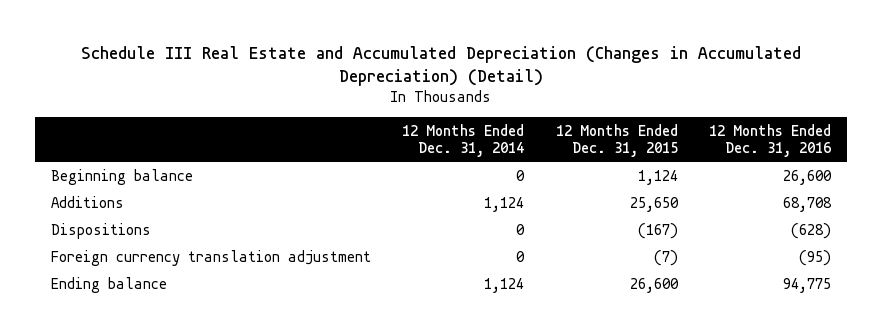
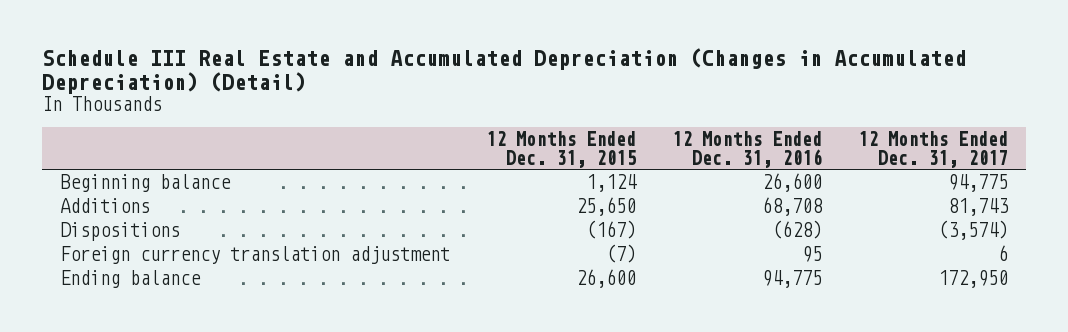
[402,123,525,157] 12 Months Ended Dec. 31, 2014 -> none
none -> [857,130,1008,168] 12 Months Ended Dec. 31, 2017
[798,249,831,266] (95) -> [801,246,822,263] 95

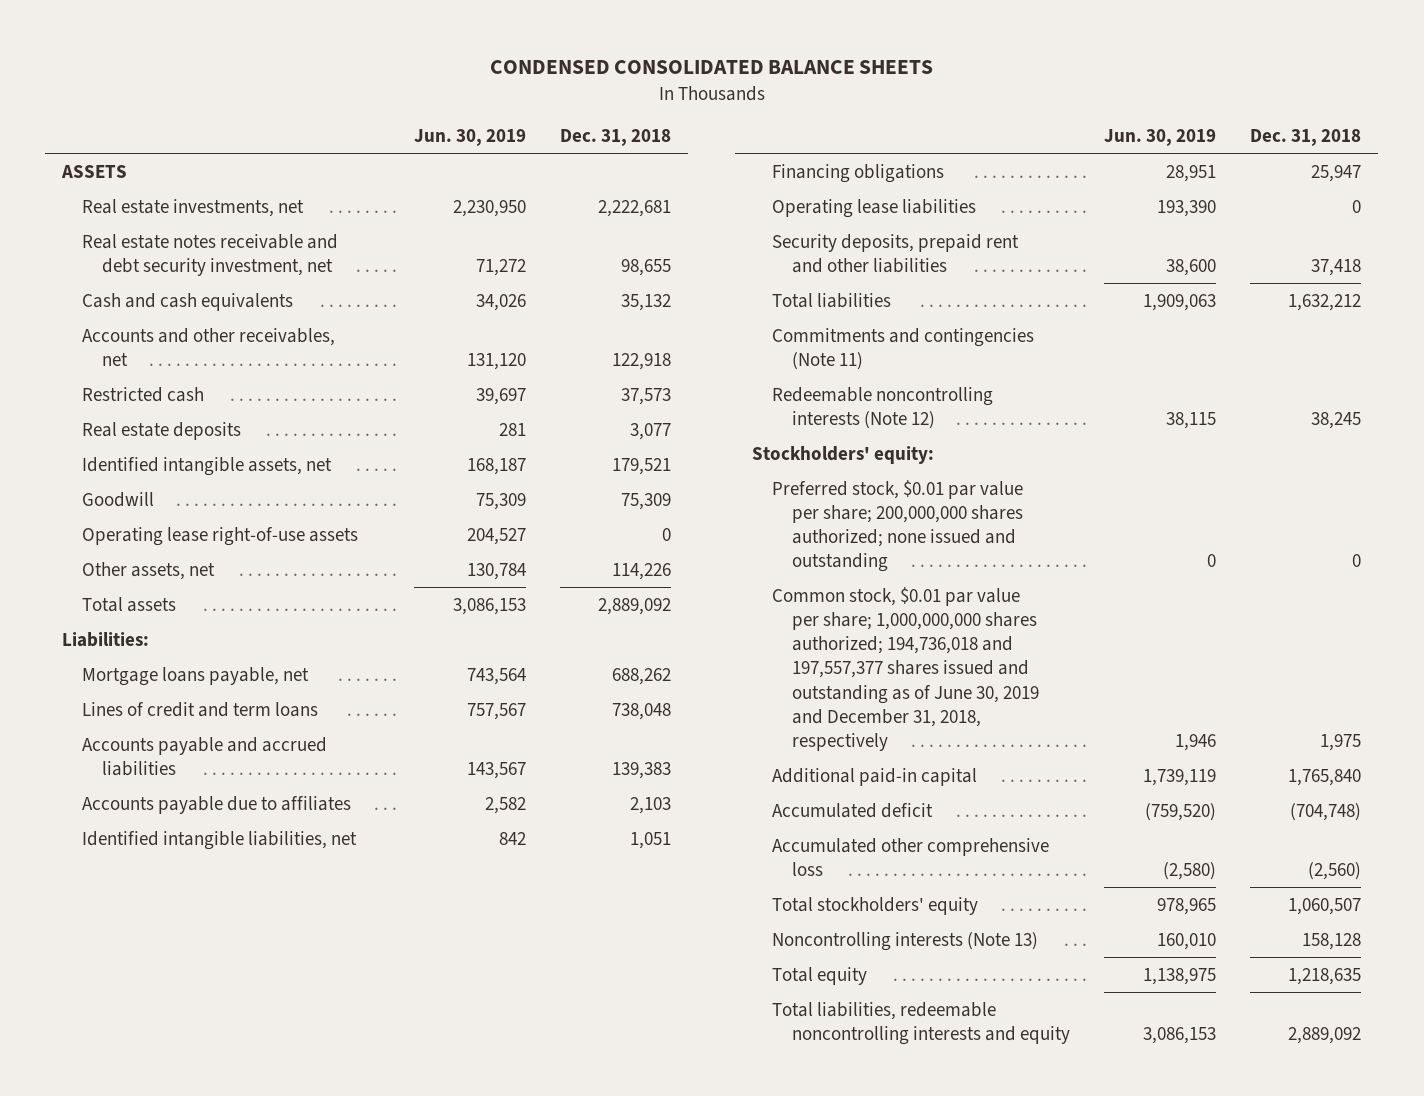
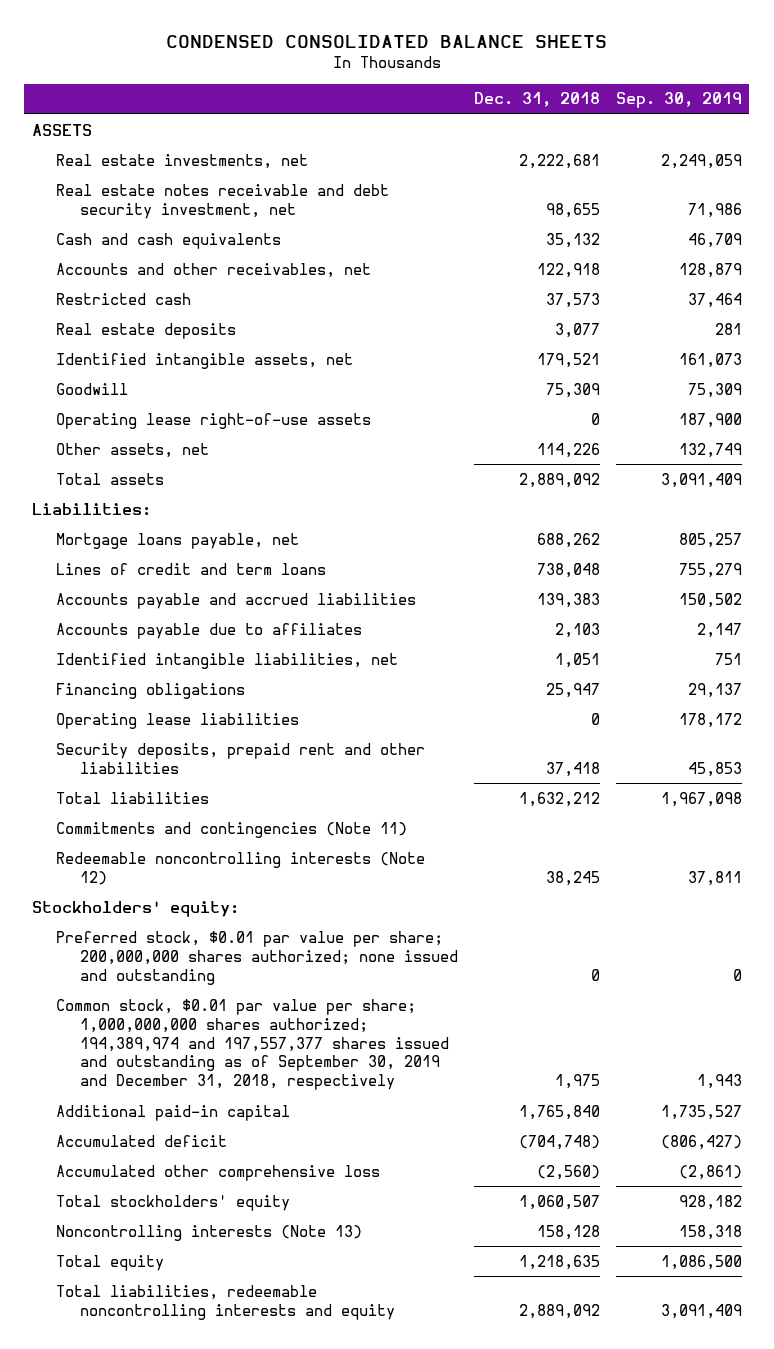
[413,129,526,147] Jun. 30, 2019 -> none
none -> [615,92,742,109] Sep. 30, 2019
[772,586,1039,752] Common stock, $0.01 par value per share; 1,000,000,000 shares authorized; 194,736,018 and 197,557,377 shares issued and outstanding as of June 30, 2019 and December 31, 2018, respectively -> [56,998,449,1091] Common stock, $0.01 par value per share; 1,000,000,000 shares authorized; 194,389,974 and 197,557,377 shares issued and outstanding as of September 30, 2019 and December 31, 2018, respectively

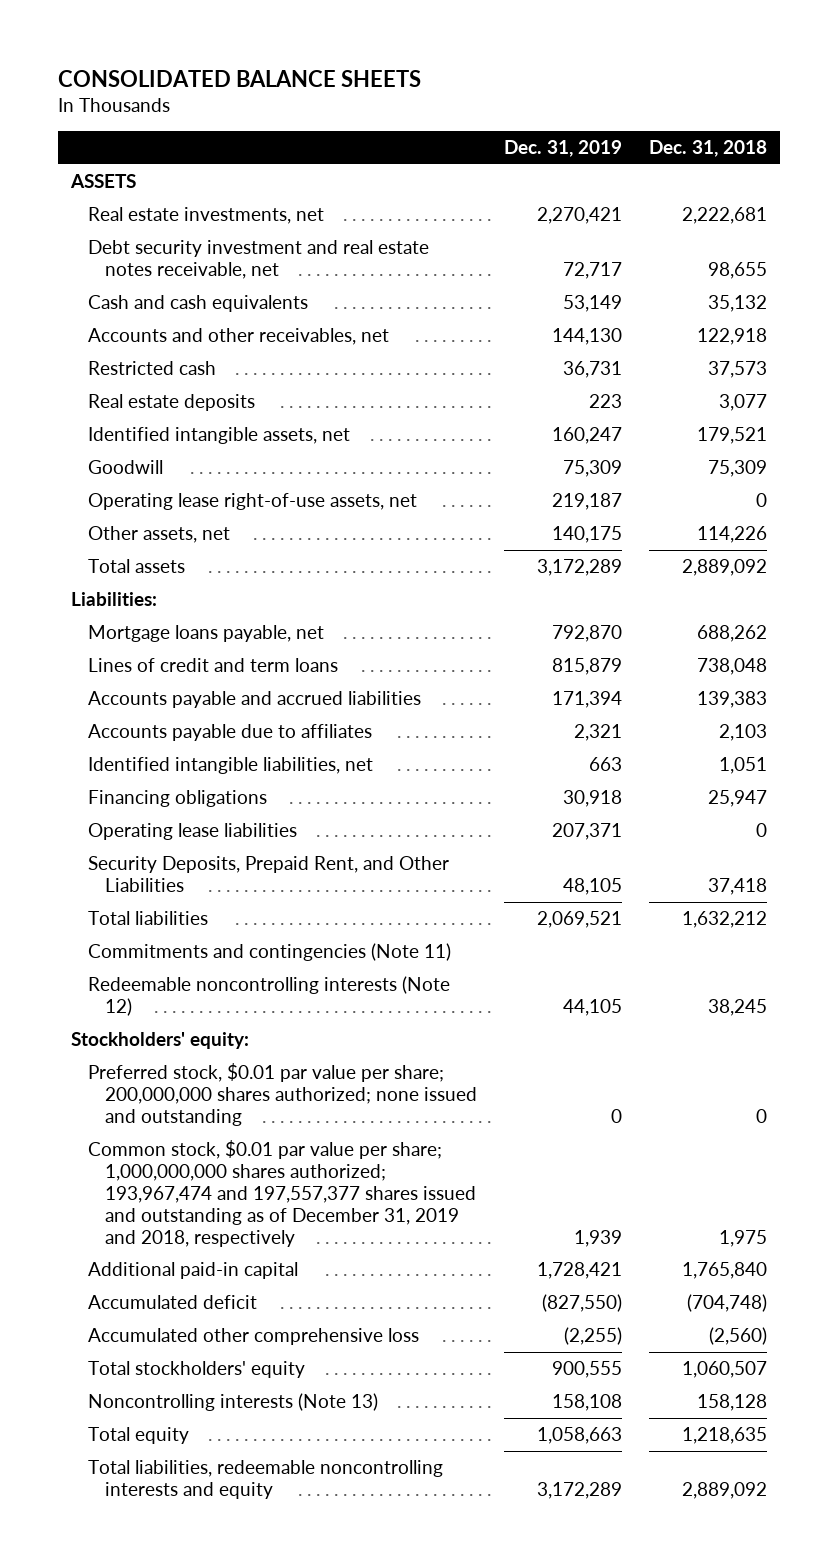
[165,34,607,48] CONDENSED CONSOLIDATED BALANCE SHEETS -> [57,69,421,87] CONSOLIDATED BALANCE SHEETS
[615,92,742,109] Sep. 30, 2019 -> none
none -> [504,139,623,157] Dec. 31, 2019
[56,183,390,219] Real estate notes receivable and debt security investment, net -> [88,240,430,280] Debt security investment and real estate notes receivable, net
[56,412,372,429] Operating lease right-of-use assets -> [88,493,418,511] Operating lease right-of-use assets, net
[56,742,426,774] Security deposits, prepaid rent and other liabilities -> [88,856,450,893] Security Deposits, Prepaid Rent, and Other Liabilities
[56,998,449,1091] Common stock, $0.01 par value per share; 1,000,000,000 shares authorized; 194,389,974 and 197,557,377 shares issued and outstanding as of September 30, 2019 and December 31, 2018, respectively -> [88,1140,477,1247] Common stock, $0.01 par value per share; 1,000,000,000 shares authorized; 193,967,474 and 197,557,377 shares issued and outstanding as of December 31, 2019 and 2018, respectively

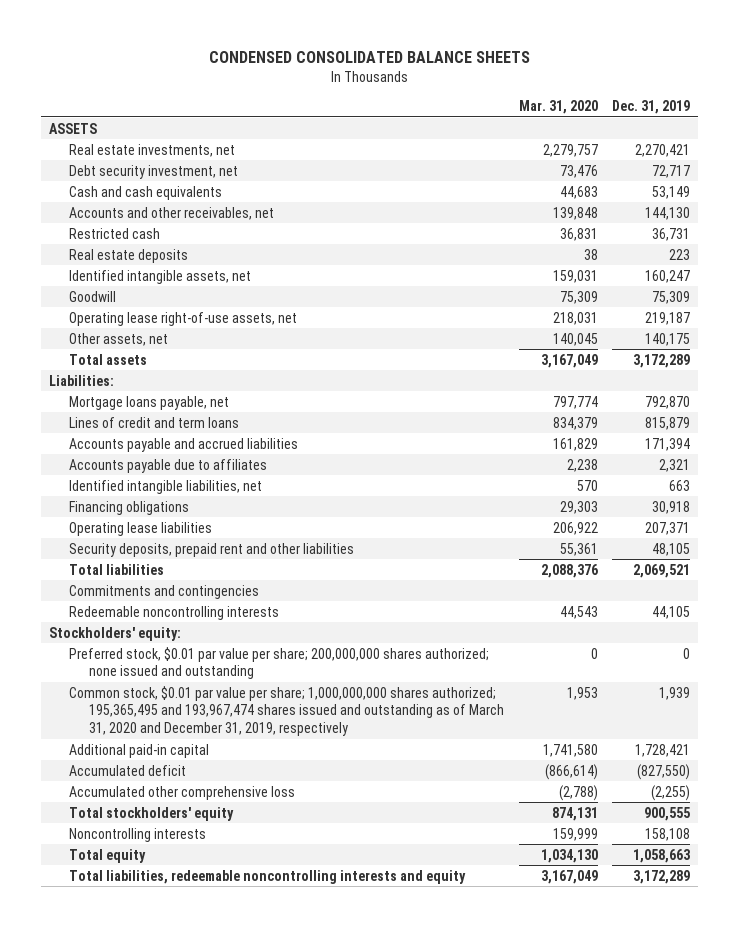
[57,69,421,87] CONSOLIDATED BALANCE SHEETS -> [208,51,530,64] CONDENSED CONSOLIDATED BALANCE SHEETS
[648,139,767,157] Dec. 31, 2018 -> none
none -> [518,100,598,115] Mar. 31, 2020
[88,240,430,280] Debt security investment and real estate notes receivable, net -> [69,164,239,179] Debt security investment, net
[88,856,450,893] Security Deposits, Prepaid Rent, and Other Liabilities -> [69,542,355,557] Security deposits, prepaid rent and other liabilities
[88,943,452,962] Commitments and contingencies (Note 11) -> [69,584,260,599] Commitments and contingencies
[88,976,451,1017] Redeemable noncontrolling interests (Note 12) -> [69,605,280,620] Redeemable noncontrolling interests
[88,1140,477,1247] Common stock, $0.01 par value per share; 1,000,000,000 shares authorized; 193,967,474 and 197,557,377 shares issued and outstanding as of December 31, 2019 and 2018, respectively -> [69,685,505,736] Common stock, $0.01 par value per share; 1,000,000,000 shares authorized; 195,365,495 and 193,967,474 shares issued and outstanding as of March 31, 2020 and December 31, 2019, respectively
[88,1393,379,1412] Noncontrolling interests (Note 13) -> [69,827,207,842] Noncontrolling interests

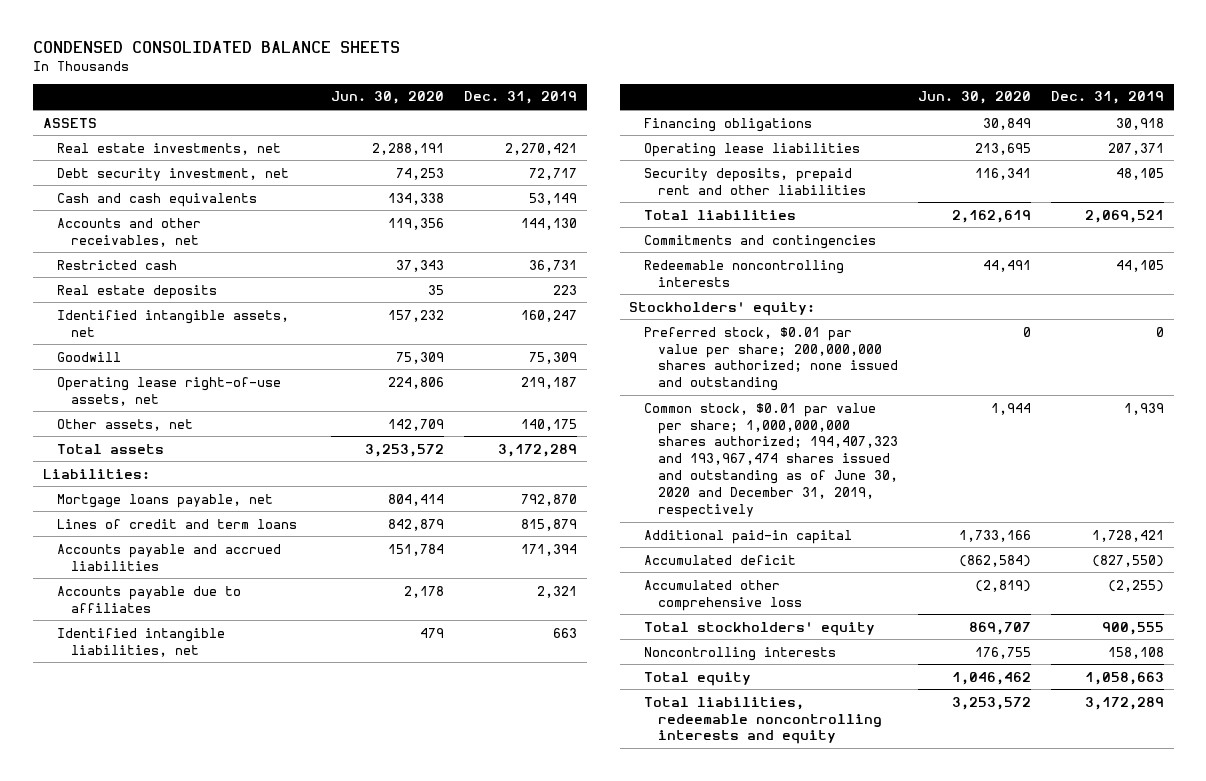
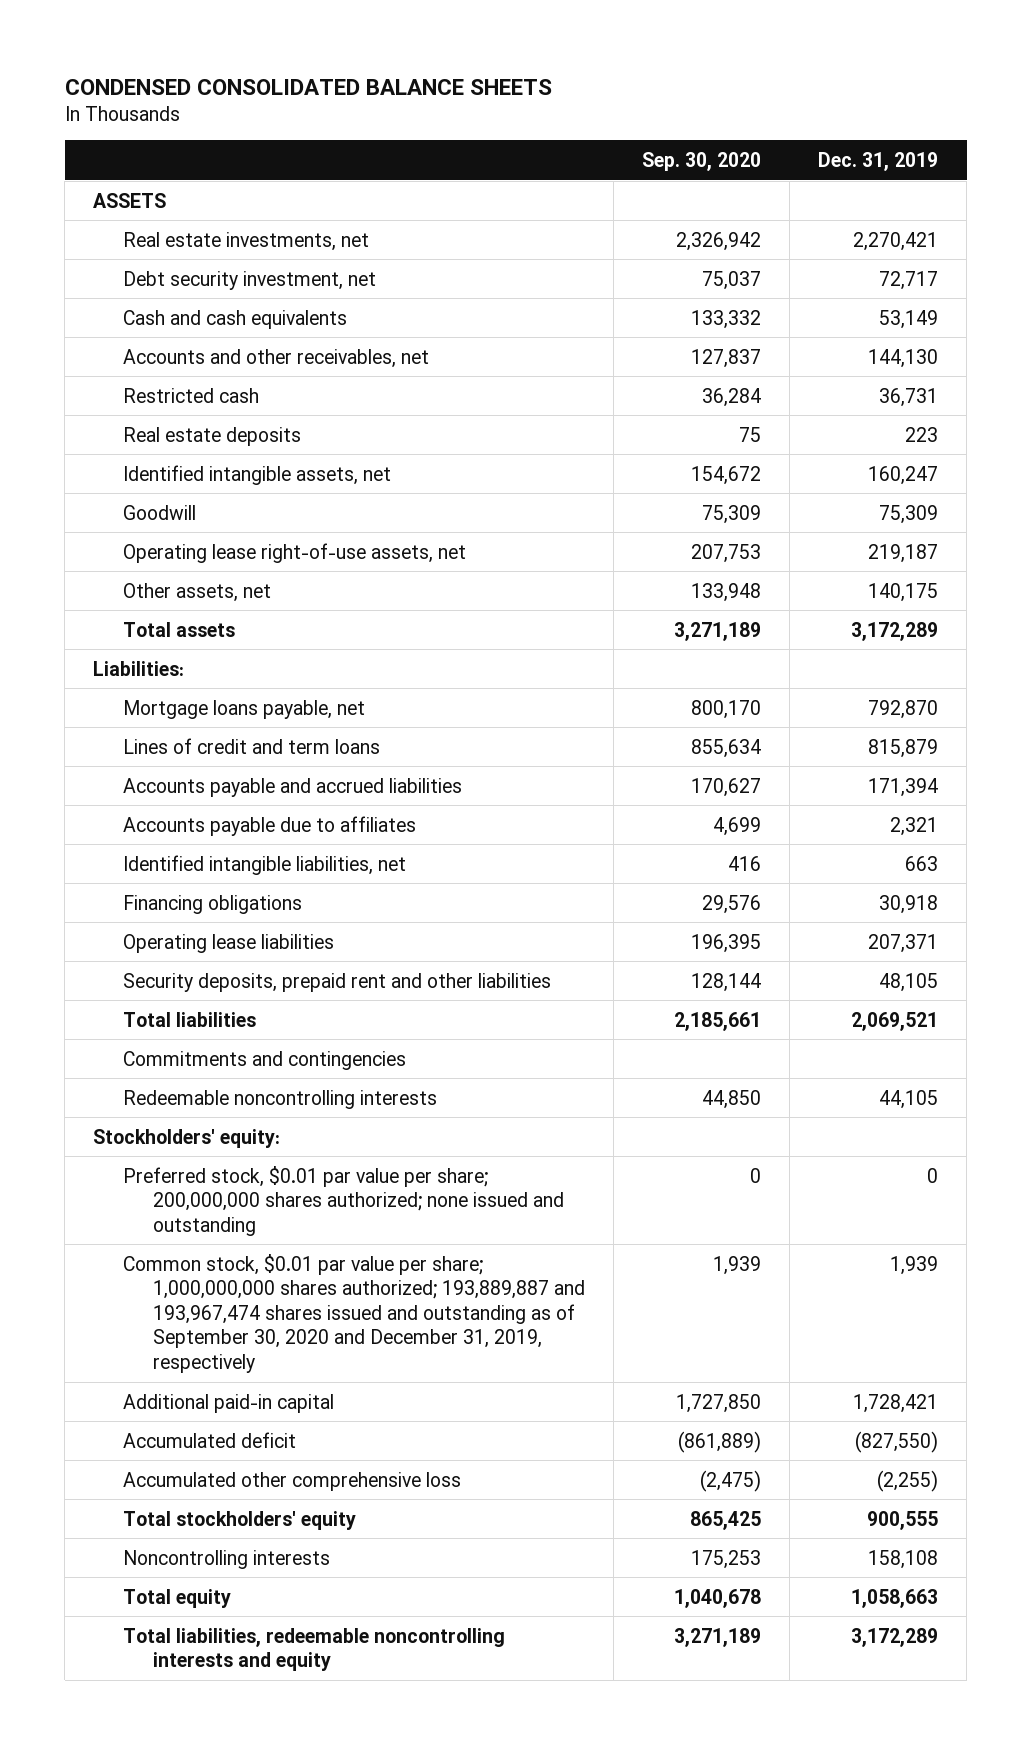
[331,91,445,105] Jun. 30, 2020 -> none
none -> [642,151,762,171] Sep. 30, 2020
[643,402,899,519] Common stock, $0.01 par value per share; 1,000,000,000 shares authorized; 194,407,323 and 193,967,474 shares issued and outstanding as of June 30, 2020 and December 31, 2019, respectively -> [123,1253,586,1373] Common stock, $0.01 par value per share; 1,000,000,000 shares authorized; 193,889,887 and 193,967,474 shares issued and outstanding as of September 30, 2020 and December 31, 2019, respectively

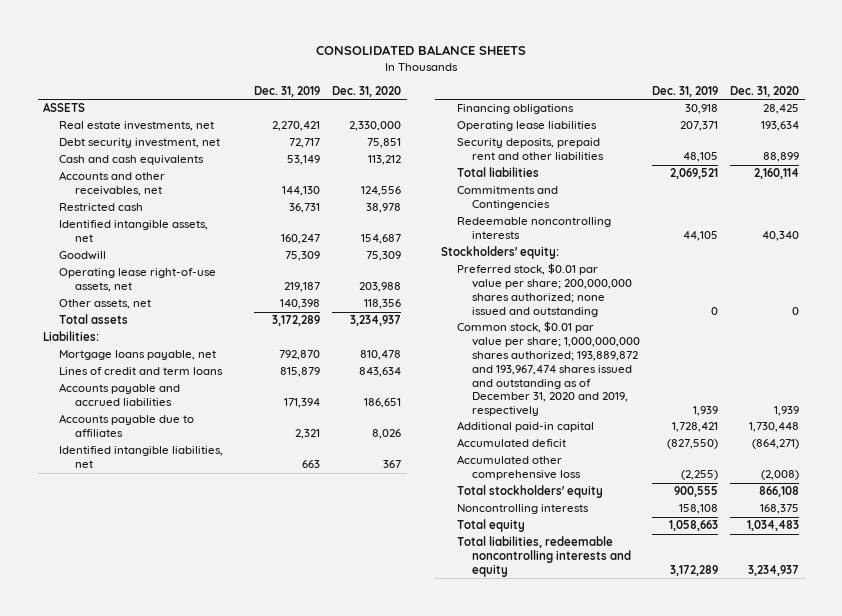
[64,78,552,95] CONDENSED CONSOLIDATED BALANCE SHEETS -> [316,45,527,56] CONSOLIDATED BALANCE SHEETS
[642,151,762,171] Sep. 30, 2020 -> none
none -> [331,85,401,97] Dec. 31, 2020
[123,426,302,446] Real estate deposits -> none
[868,582,939,602] 140,175 -> [280,299,321,310] 140,398
[123,1050,407,1070] Commitments and contingencies -> [456,186,558,211] Commitments and Contingencies
[123,1253,586,1373] Common stock, $0.01 par value per share; 1,000,000,000 shares authorized; 193,889,887 and 193,967,474 shares issued and outstanding as of September 30, 2020 and December 31, 2019, respectively -> [456,321,641,417] Common stock, $0.01 par value per share; 1,000,000,000 shares authorized; 193,889,872 and 193,967,474 shares issued and outstanding as of December 31, 2020 and 2019, respectively

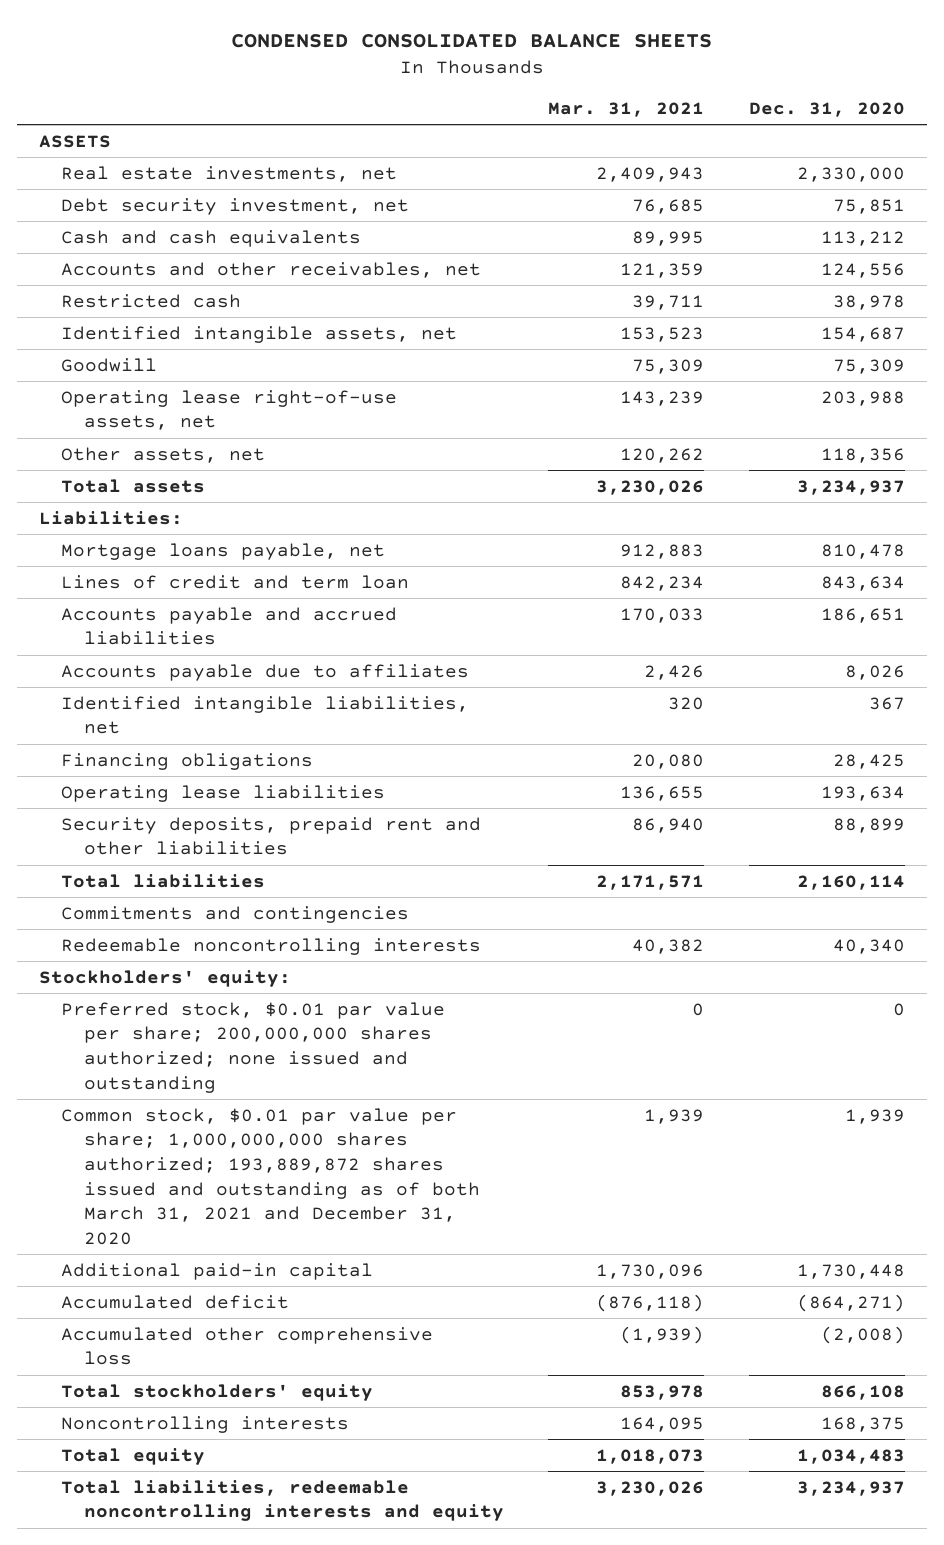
[316,45,527,56] CONSOLIDATED BALANCE SHEETS -> [231,33,713,48] CONDENSED CONSOLIDATED BALANCE SHEETS
[254,85,321,97] Dec. 31, 2019 -> none
none -> [548,102,705,118] Mar. 31, 2021
[58,367,223,376] Lines of credit and term loans -> [61,574,410,589] Lines of credit and term loan
[456,186,558,211] Commitments and Contingencies -> [61,905,410,923] Commitments and contingencies
[456,321,641,417] Common stock, $0.01 par value per share; 1,000,000,000 shares authorized; 193,889,872 and 193,967,474 shares issued and outstanding as of December 31, 2020 and 2019, respectively -> [61,1107,480,1245] Common stock, $0.01 par value per share; 1,000,000,000 shares authorized; 193,889,872 shares issued and outstanding as of both March 31, 2021 and December 31, 2020

